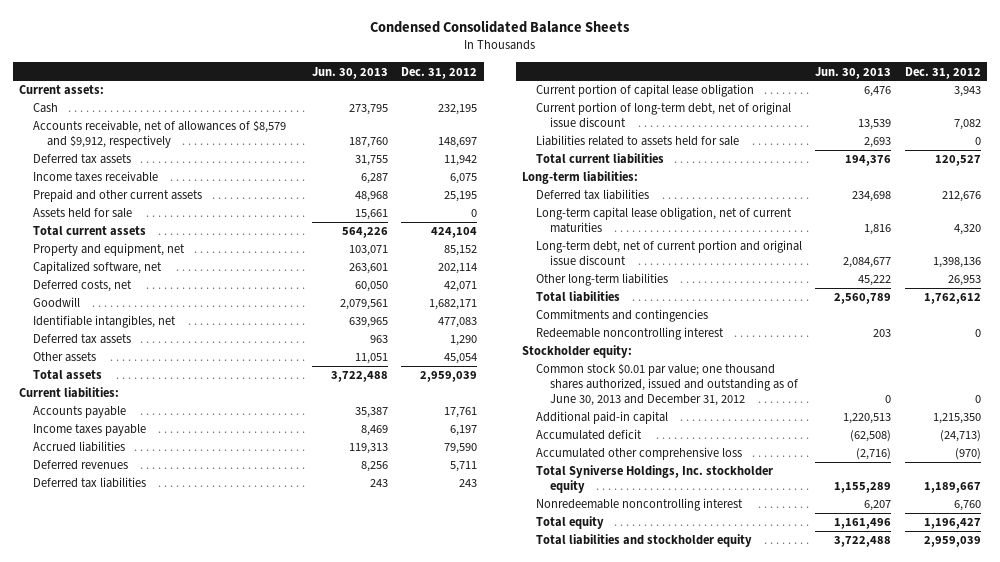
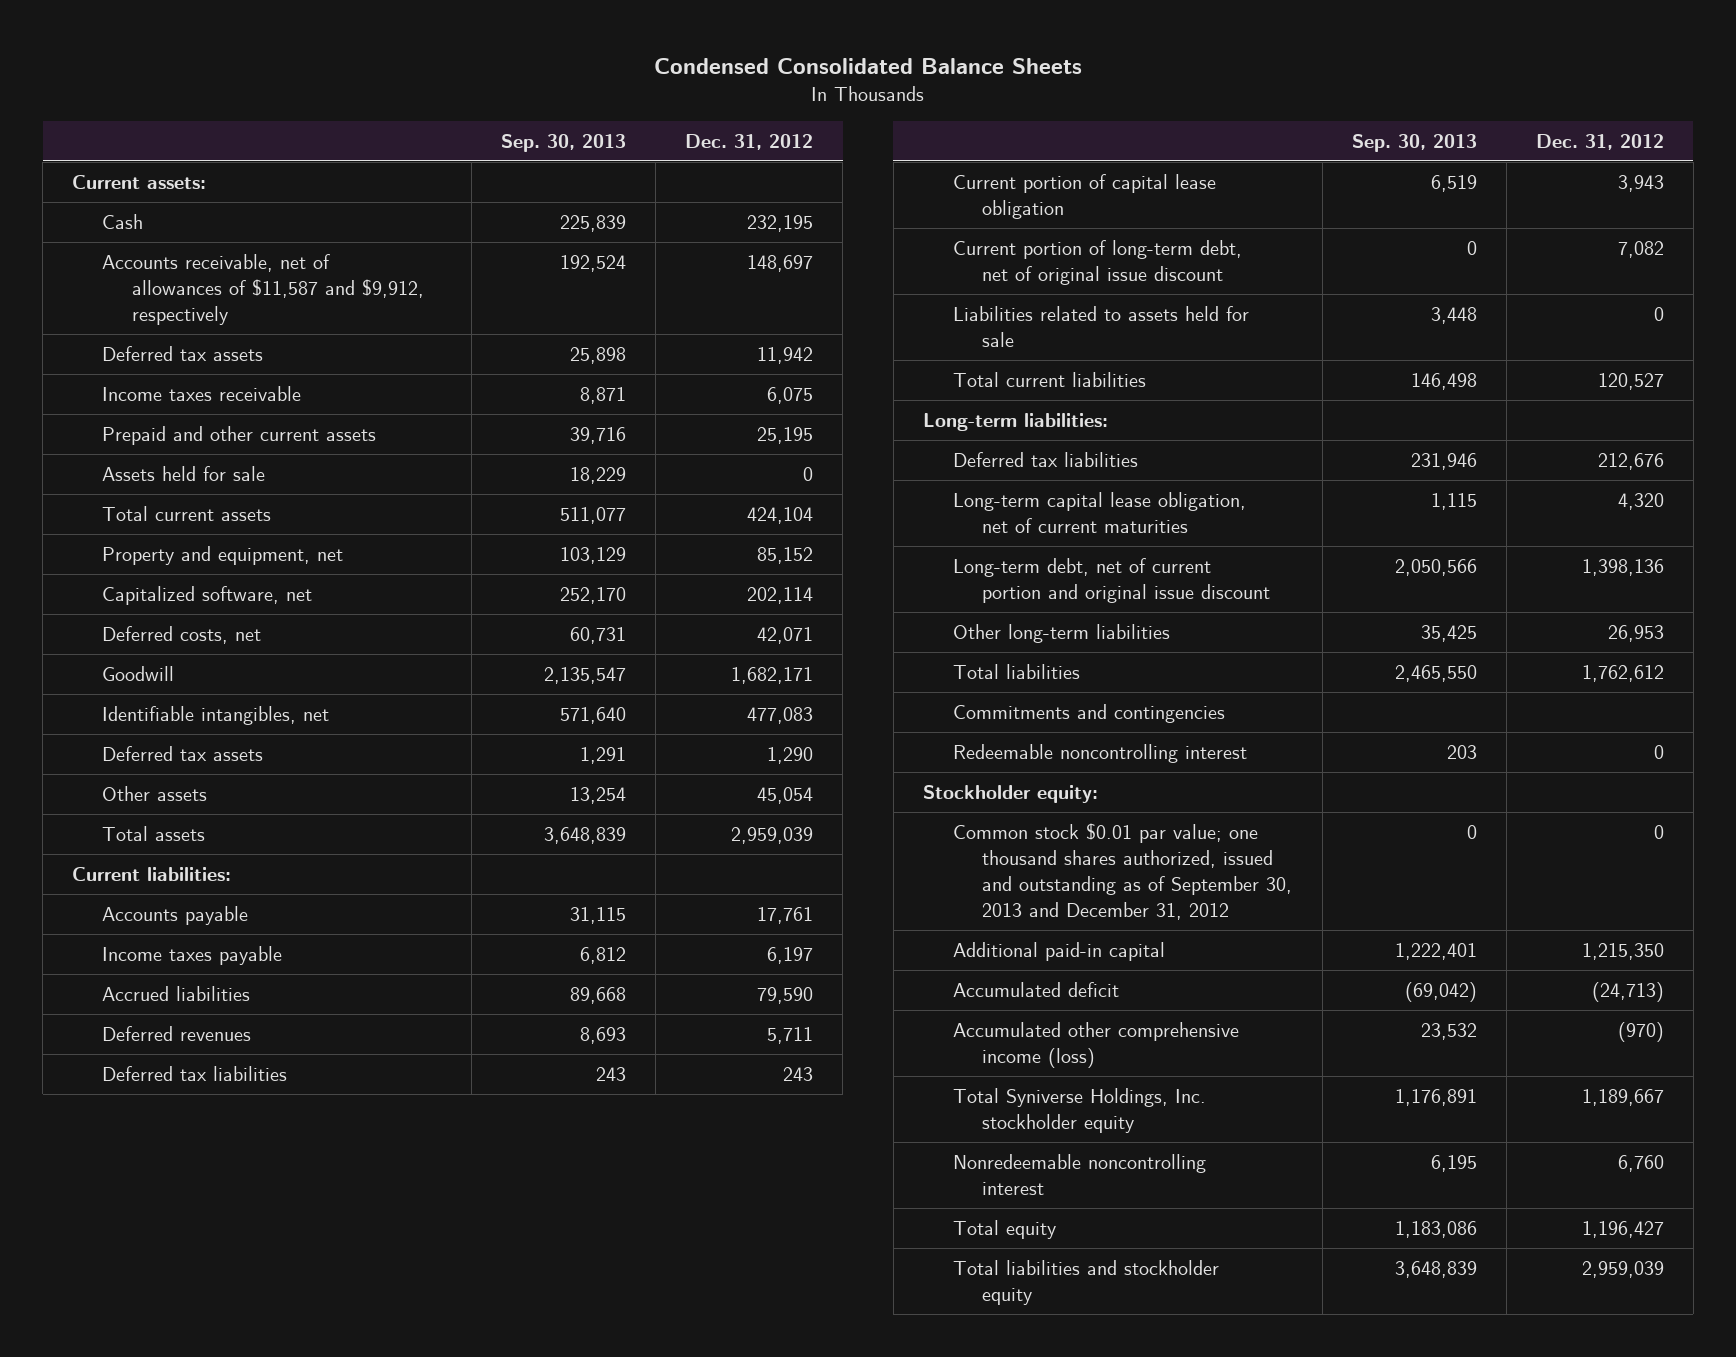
[312,66,389,79] Jun. 30, 2013 -> none
none -> [501,133,627,152] Sep. 30, 2013
[32,120,286,149] Accounts receivable, net of allowances of $8,579 and $9,912, respectively -> [102,253,424,325] Accounts receivable, net of allowances of $11,587 and $9,912, respectively
[536,363,798,407] Common stock $0.01 par value; one thousand shares authorized, issued and outstanding as of June 30, 2013 and December 31, 2012 -> [952,822,1293,920] Common stock $0.01 par value; one thousand shares authorized, issued and outstanding as of September 30, 2013 and December 31, 2012
[536,447,743,461] Accumulated other comprehensive loss -> [952,1021,1239,1068] Accumulated other comprehensive income (loss)

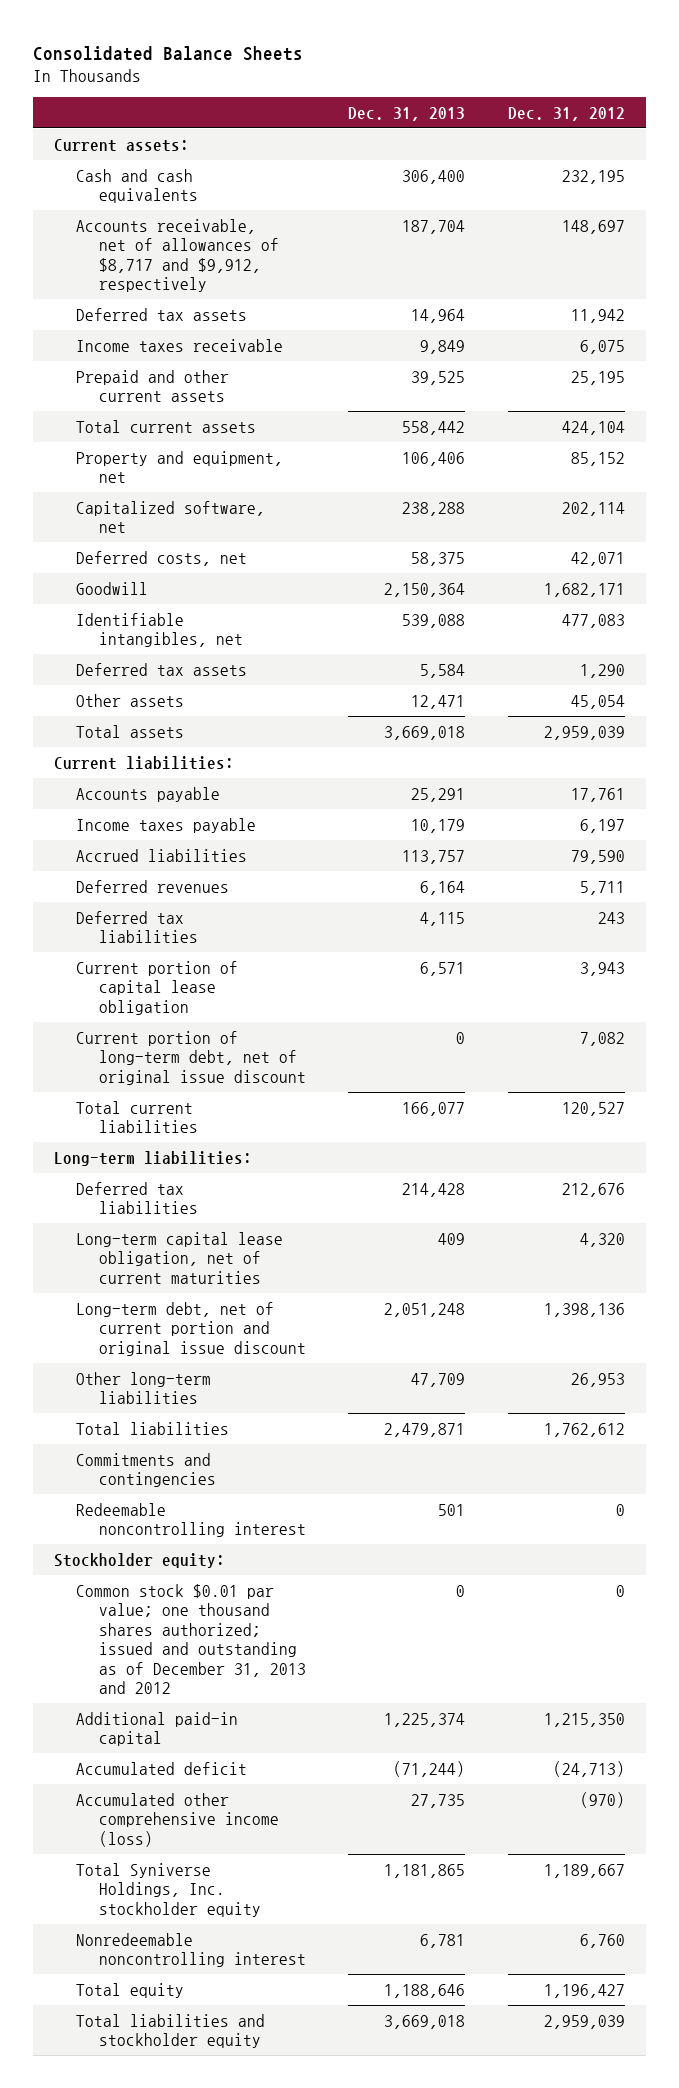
[654,57,1083,74] Condensed Consolidated Balance Sheets -> [32,45,303,61] Consolidated Balance Sheets
[501,133,627,152] Sep. 30, 2013 -> none
none -> [348,107,466,122] Dec. 31, 2013
[102,213,144,229] Cash -> [76,168,198,204] Cash and cash equivalents
[102,253,424,325] Accounts receivable, net of allowances of $11,587 and $9,912, respectively -> [76,218,279,293] Accounts receivable, net of allowances of $8,717 and $9,912, respectively
[102,465,266,481] Assets held for sale -> none
[952,305,1249,347] Liabilities related to assets held for sale -> none
[952,822,1293,920] Common stock $0.01 par value; one thousand shares authorized, issued and outstanding as of September 30, 2013 and December 31, 2012 -> [76,1583,306,1695] Common stock $0.01 par value; one thousand shares authorized; issued and outstanding as of December 31, 2013 and 2012

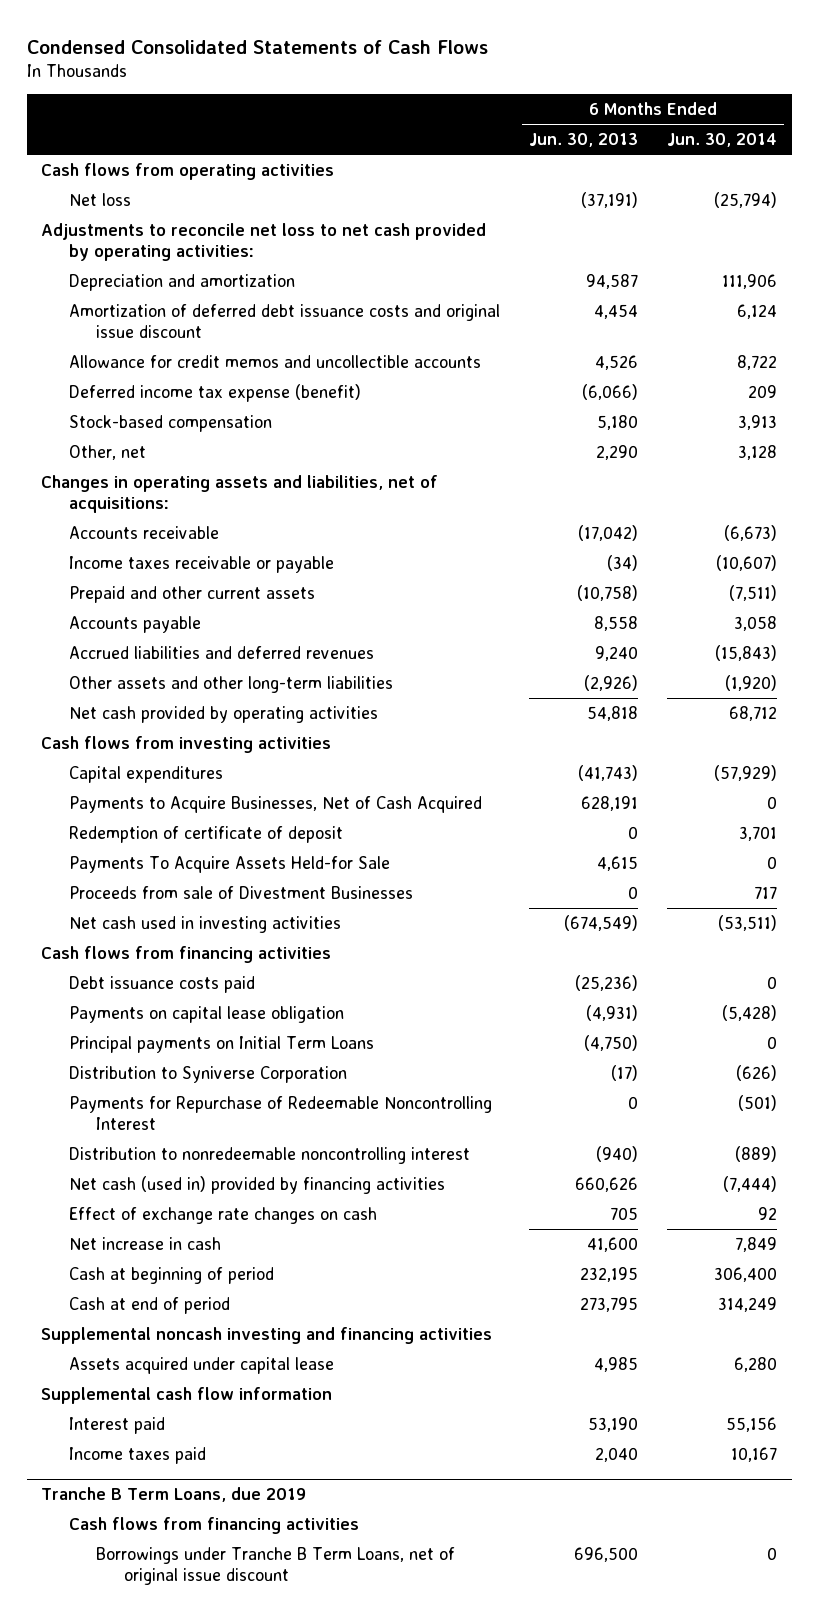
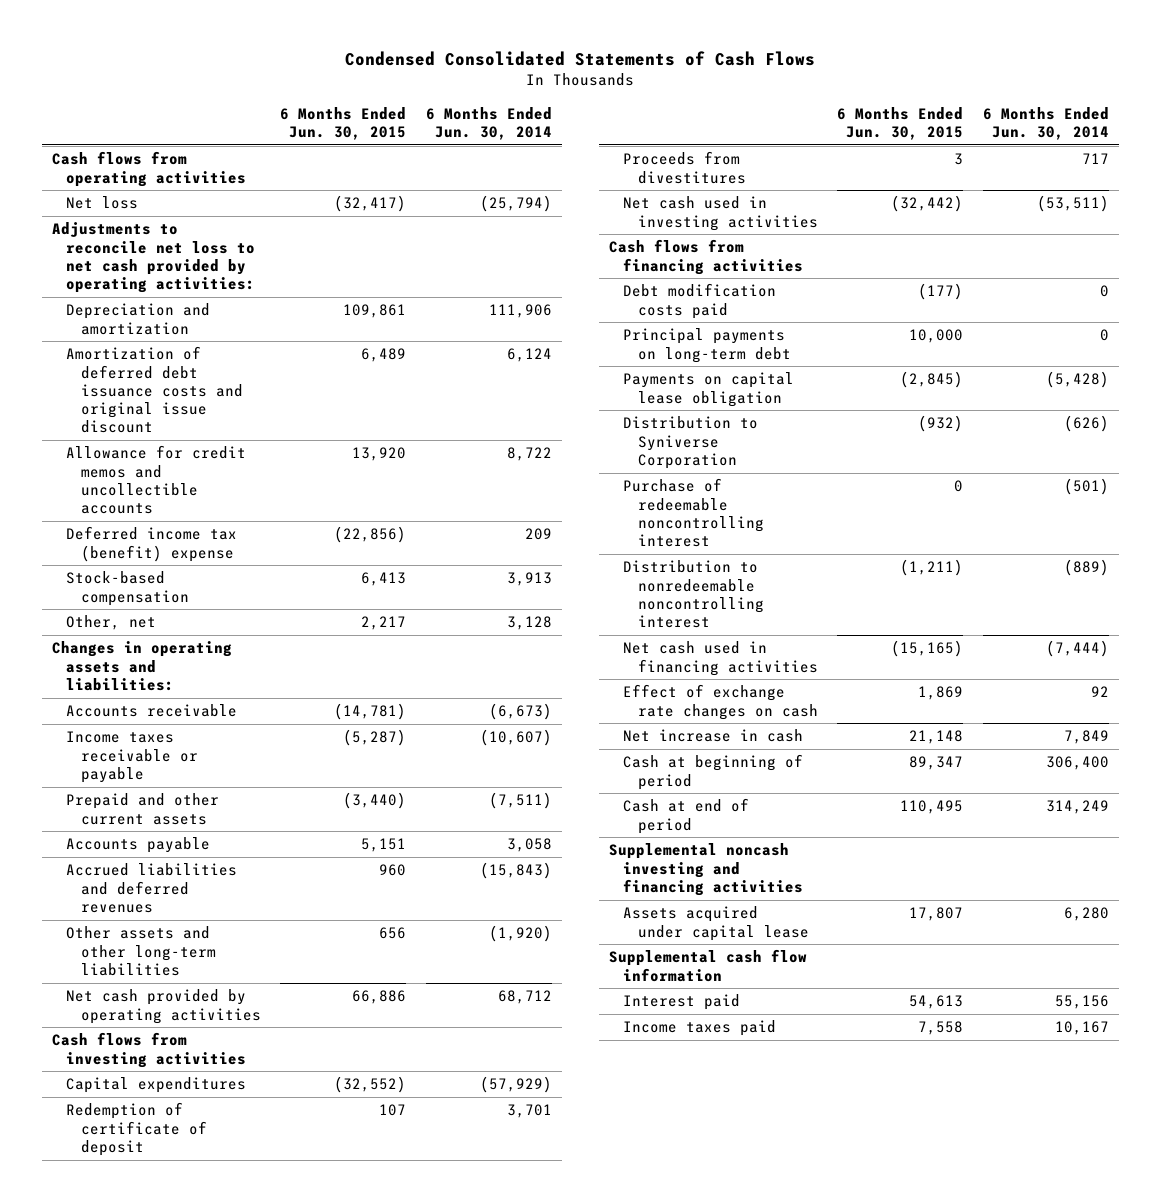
[528,132,638,147] Jun. 30, 2013 -> none
none -> [280,106,407,140] 6 Months Ended Jun. 30, 2015
[68,383,361,402] Deferred income tax expense (benefit) -> [66,526,238,562] Deferred income tax (benefit) expense
[41,474,439,513] Changes in operating assets and liabilities, net of acquisitions: -> [51,641,232,691] Changes in operating assets and liabilities:
[68,795,482,813] Payments to Acquire Businesses, Net of Cash Acquired -> none
[68,855,390,873] Payments To Acquire Assets Held-for Sale -> none
[68,885,413,899] Proceeds from sale of Divestment Businesses -> [623,151,746,184] Proceeds from divestitures
[68,975,255,993] Debt issuance costs paid -> [623,283,777,319] Debt modification costs paid
none -> [623,328,791,363] Principal payments on long-term debt
[68,1035,374,1053] Principal payments on Initial Term Loans -> none
[68,1095,492,1130] Payments for Repurchase of Redeemable Noncontrolling Interest -> [623,478,764,548] Purchase of redeemable noncontrolling interest
[68,1175,445,1194] Net cash (used in) provided by financing activities -> [623,641,818,676] Net cash used in financing activities
[41,1487,307,1503] Tranche B Term Loans, due 2019 -> none
[68,1516,359,1534] Cash flows from financing activities -> none
[96,1546,456,1585] Borrowings under Tranche B Term Loans, net of original issue discount -> none

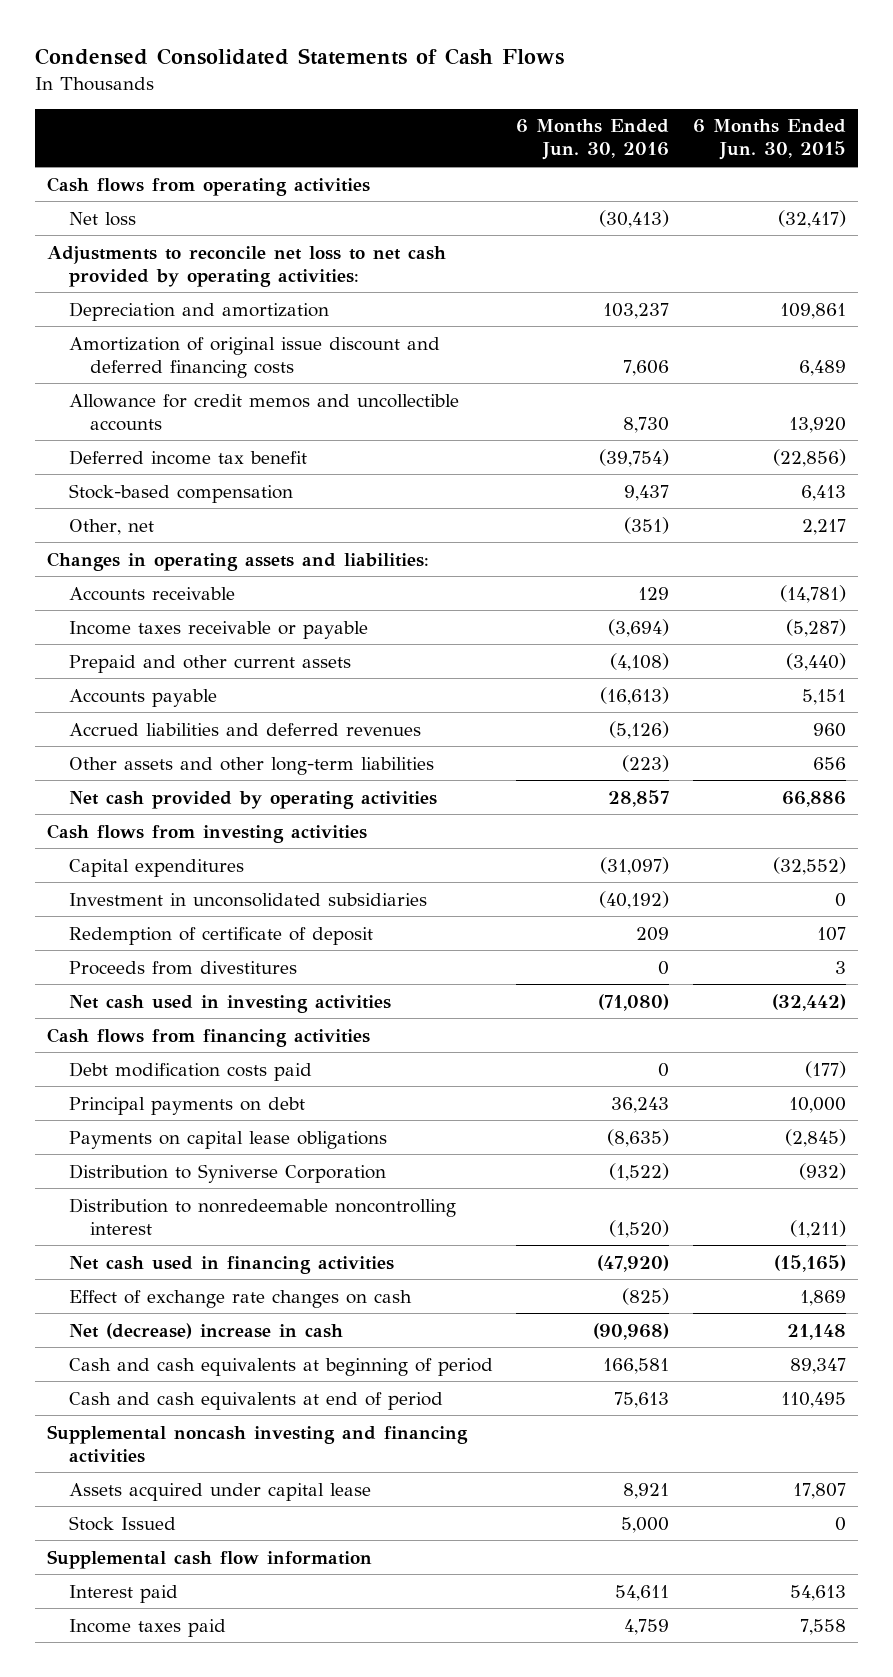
[425,106,552,140] 6 Months Ended Jun. 30, 2014 -> none
none -> [516,119,670,161] 6 Months Ended Jun. 30, 2016
[66,346,243,434] Amortization of deferred debt issuance costs and original issue discount -> [68,336,440,378] Amortization of original issue discount and deferred financing costs
[66,526,238,562] Deferred income tax (benefit) expense -> [68,449,307,465] Deferred income tax benefit
none -> [68,892,427,907] Investment in unconsolidated subsidiaries
[623,328,791,363] Principal payments on long-term debt -> [68,1096,305,1115] Principal payments on debt
[623,372,795,407] Payments on capital lease obligation -> [68,1130,387,1149] Payments on capital lease obligations
[623,478,764,548] Purchase of redeemable noncontrolling interest -> none
[623,729,804,743] Net increase in cash -> [68,1322,343,1339] Net (decrease) increase in cash
[623,754,804,790] Cash at beginning of period -> [68,1357,493,1376] Cash and cash equivalents at beginning of period
[623,798,750,834] Cash at end of period -> [68,1391,443,1410] Cash and cash equivalents at end of period
none -> [68,1515,176,1531] Stock Issued

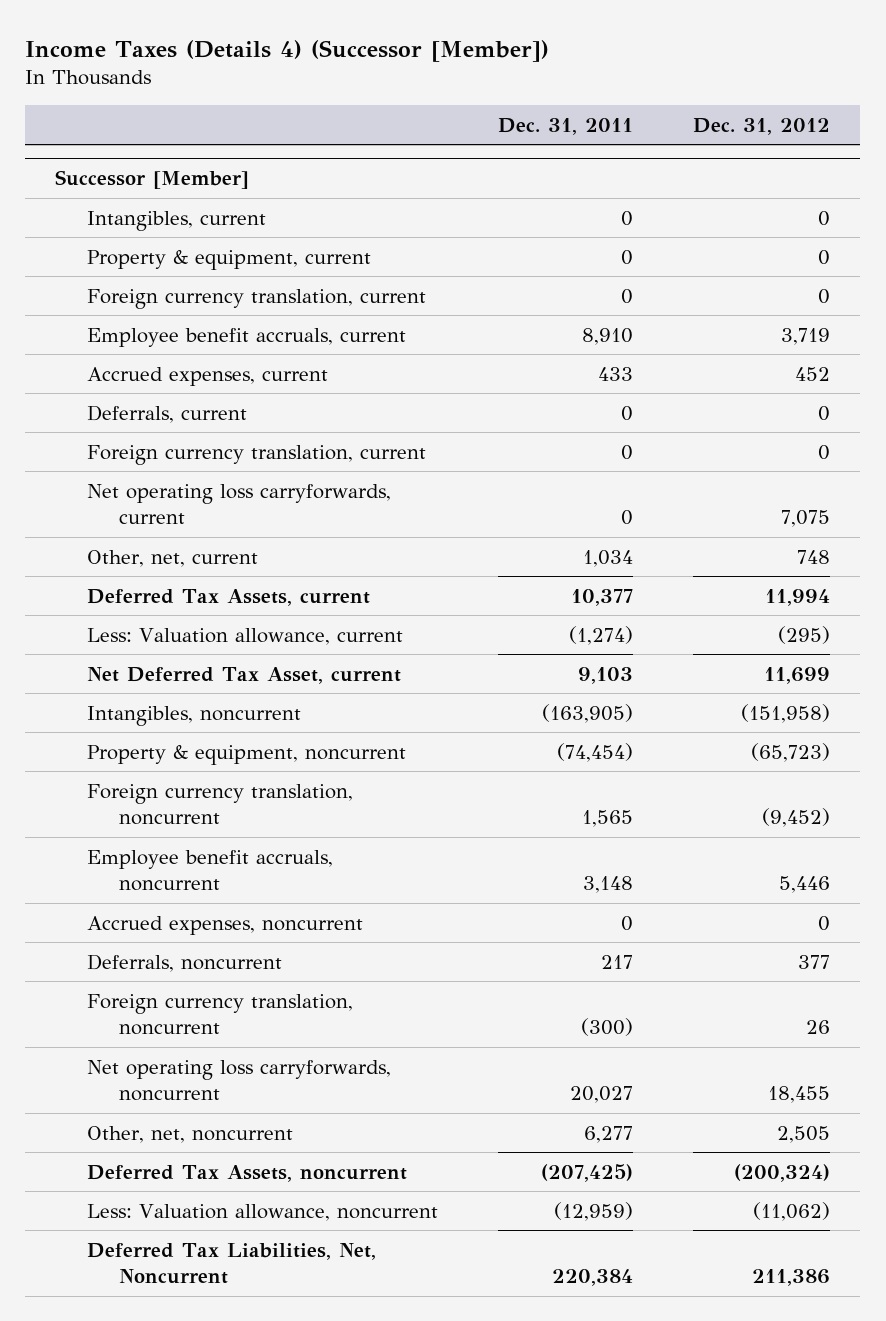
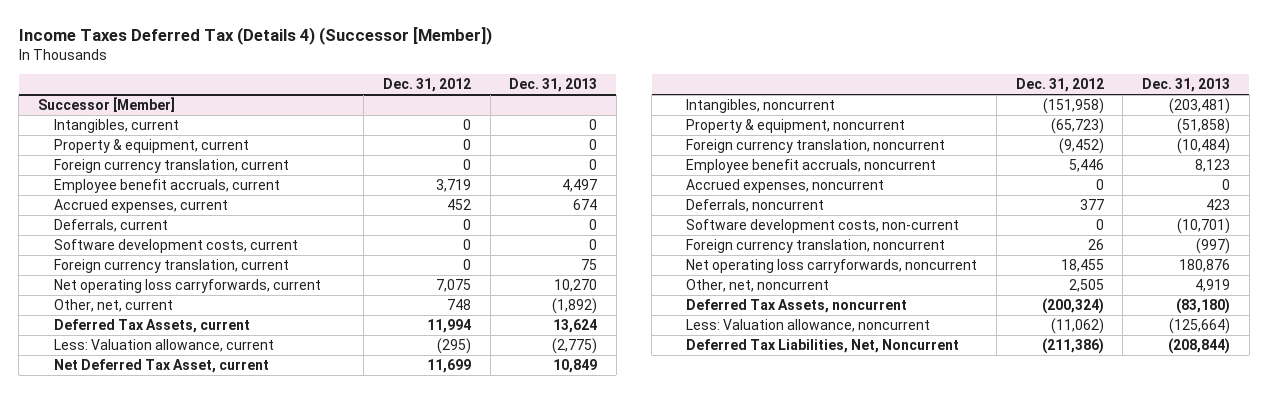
[25,39,550,62] Income Taxes (Details 4) (Successor [Member]) -> [18,27,492,46] Income Taxes Deferred Tax (Details 4) (Successor [Member])
[498,117,634,135] Dec. 31, 2011 -> none
none -> [509,78,598,93] Dec. 31, 2013
none -> [53,239,298,254] Software development costs, current
none -> [686,219,960,234] Software development costs, non-current
[752,1269,831,1287] 211,386 -> [1041,338,1104,355] (211,386)

